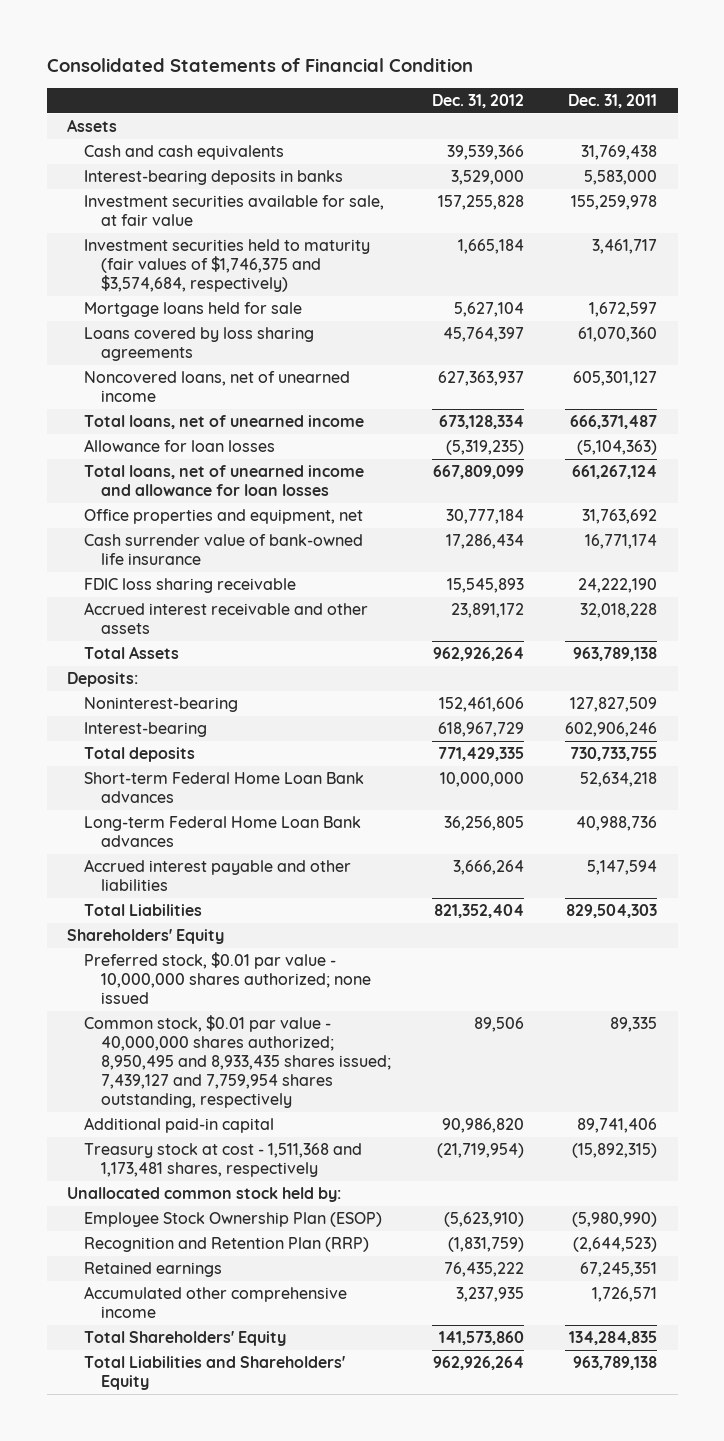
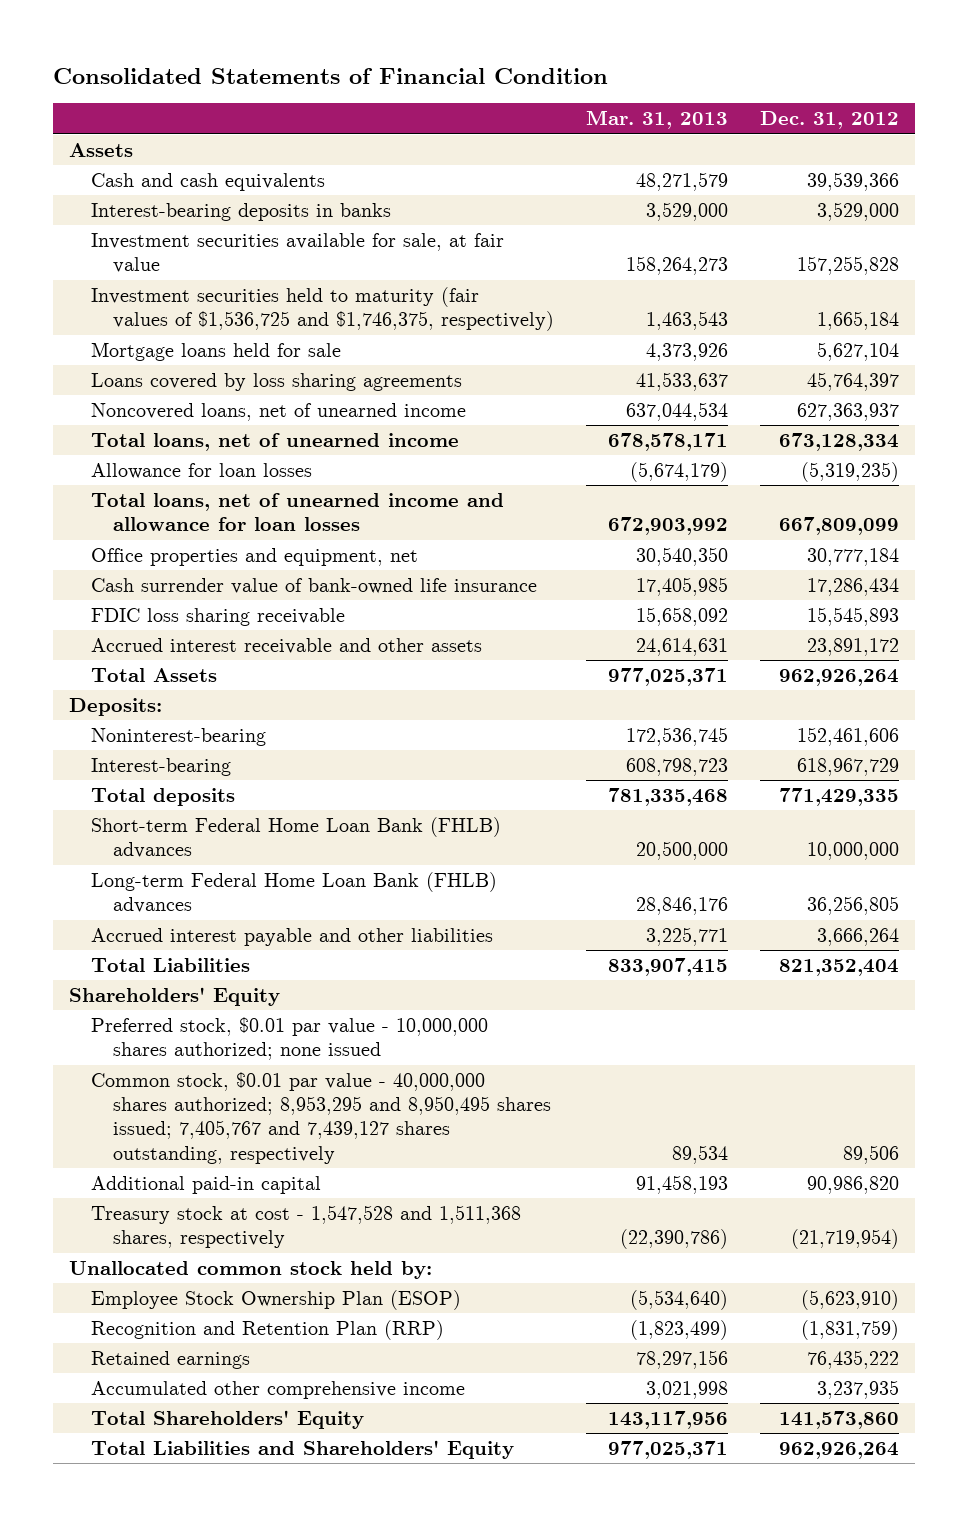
[568,93,658,108] Dec. 31, 2011 -> none
none -> [585,110,728,130] Mar. 31, 2013
[84,239,371,293] Investment securities held to maturity (fair values of $1,746,375 and $3,574,684, respectively) -> [90,286,554,332] Investment securities held to maturity (fair values of $1,536,725 and $1,746,375, respectively)
[84,772,365,804] Short-term Federal Home Loan Bank advances -> [90,816,501,859] Short-term Federal Home Loan Bank (FHLB) advances
[84,816,362,848] Long-term Federal Home Loan Bank advances -> [90,871,497,914] Long-term Federal Home Loan Bank (FHLB) advances
[84,1015,392,1109] Common stock, $0.01 par value - 40,000,000 shares authorized; 8,950,495 and 8,933,435 shares issued; 7,439,127 and 7,759,954 shares outstanding, respectively -> [90,1071,551,1164] Common stock, $0.01 par value - 40,000,000 shares authorized; 8,953,295 and 8,950,495 shares issued; 7,405,767 and 7,439,127 shares outstanding, respectively
[84,1143,363,1178] Treasury stock at cost - 1,511,368 and 1,173,481 shares, respectively -> [90,1204,521,1249] Treasury stock at cost - 1,547,528 and 1,511,368 shares, respectively

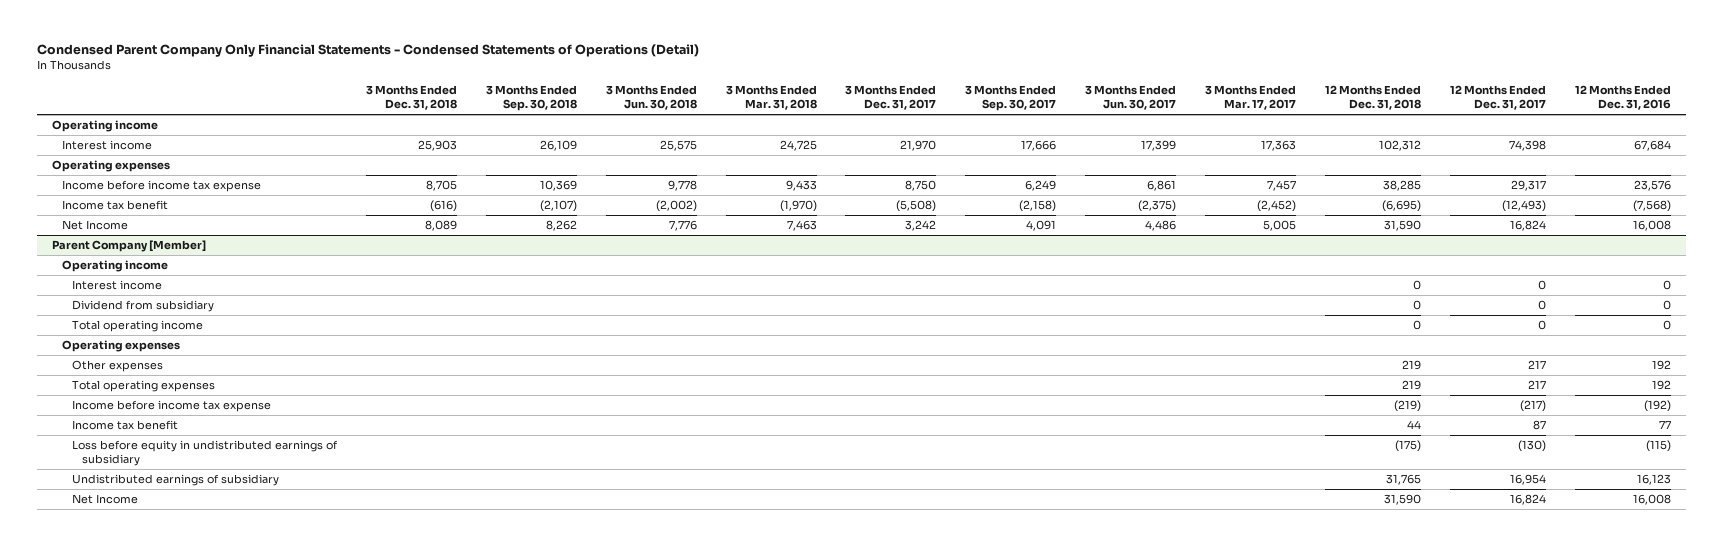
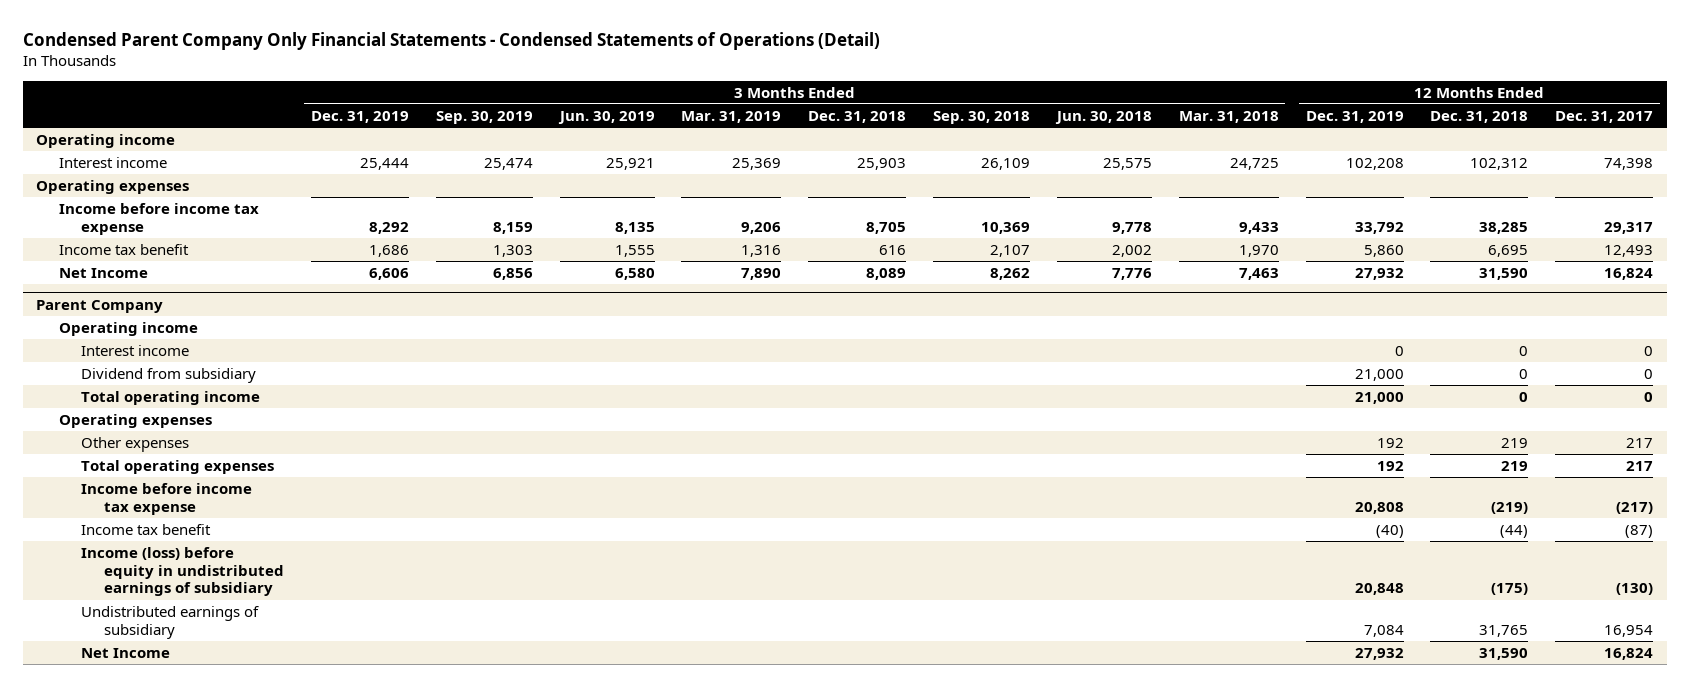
[845,85,937,111] 3 Months Ended Dec. 31, 2017 -> none
[965,85,1057,112] 3 Months Ended Sep. 30, 2017 -> none
[1085,85,1177,111] 3 Months Ended Jun. 30, 2017 -> none
[1205,85,1297,111] 3 Months Ended Mar. 17, 2017 -> none
[1575,85,1672,111] 12 Months Ended Dec. 31, 2016 -> none
none -> [310,110,409,123] Dec. 31, 2019
none -> [435,110,533,124] Sep. 30, 2019
none -> [557,110,655,124] Jun. 30, 2019
none -> [681,110,782,123] Mar. 31, 2019
none -> [1305,110,1404,123] Dec. 31, 2019
[429,200,457,213] (616) -> [879,244,907,255] 616
[539,200,577,213] (2,107) -> [990,244,1031,257] 2,107
[655,200,697,213] (2,002) -> [1111,244,1152,257] 2,002
[779,200,817,213] (1,970) -> [1238,244,1279,257] 1,970
[1382,200,1422,213] (6,695) -> [1488,244,1529,257] 6,695
[1502,200,1547,213] (12,493) -> [1604,244,1654,257] 12,493
[51,240,206,253] Parent Company [Member] -> [36,299,164,313] Parent Company
[1407,420,1422,430] 44 -> [1500,524,1529,538] (44)
[1533,420,1547,431] 87 -> [1625,524,1654,538] (87)
[71,440,338,466] Loss before equity in undistributed earnings of subsidiary -> [81,546,285,597] Income (loss) before equity in undistributed earnings of subsidiary

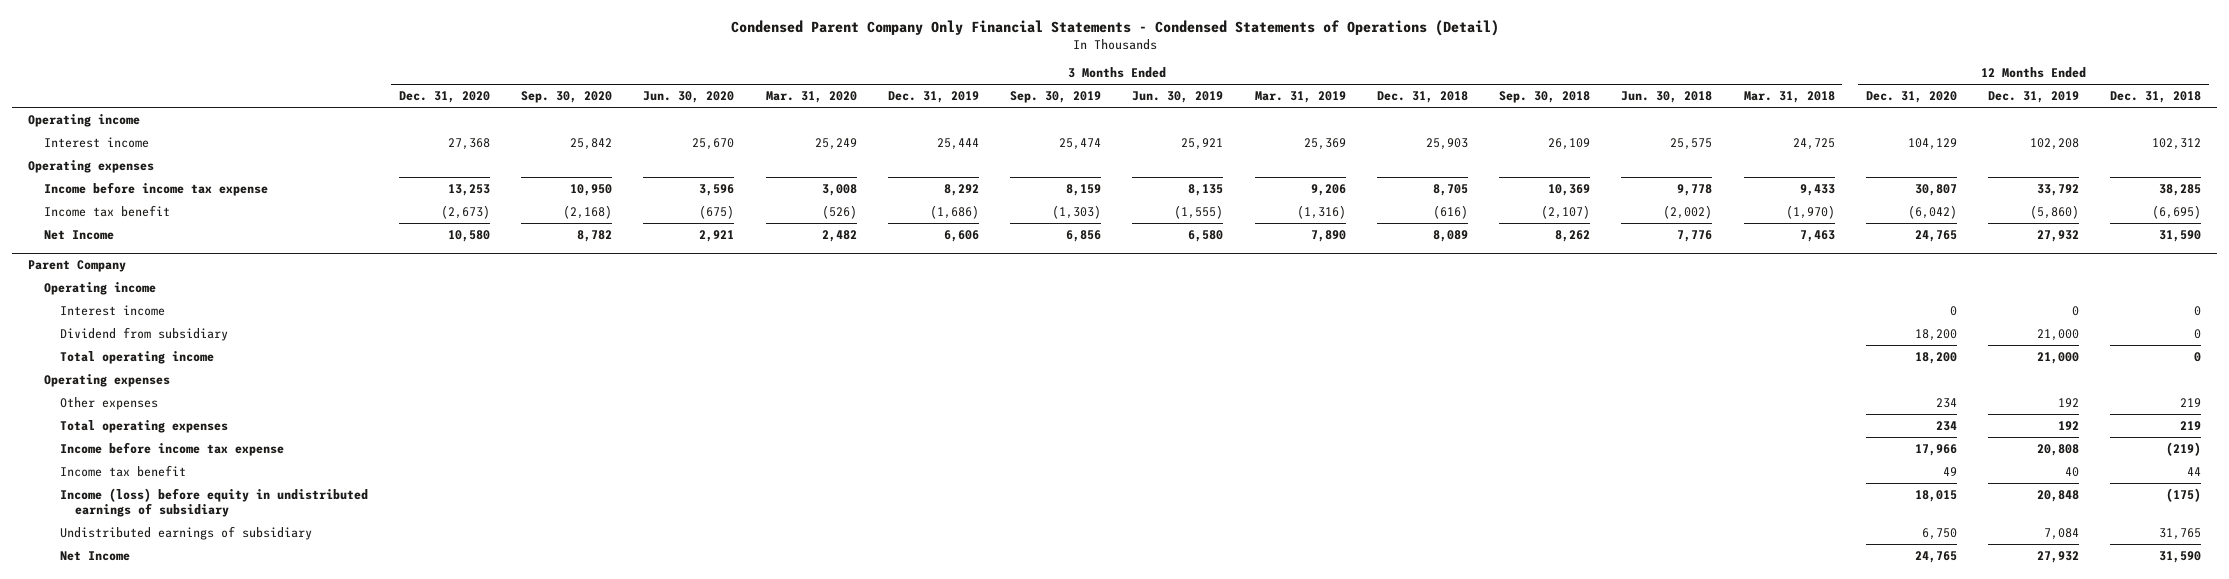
[1555,110,1654,123] Dec. 31, 2017 -> none
none -> [398,91,490,104] Dec. 31, 2020
none -> [521,91,613,104] Sep. 30, 2020
none -> [643,91,735,104] Jun. 30, 2020
none -> [765,91,857,104] Mar. 31, 2020
none -> [1865,91,1957,104] Dec. 31, 2020
[368,244,409,257] 1,686 -> [929,204,979,219] (1,686)
[492,244,533,257] 1,303 -> [1052,204,1102,219] (1,303)
[614,244,655,257] 1,555 -> [1174,204,1224,219] (1,555)
[741,244,782,257] 1,316 -> [1296,204,1346,219] (1,316)
[879,244,907,255] 616 -> [1432,204,1468,219] (616)
[990,244,1031,257] 2,107 -> [1541,204,1591,219] (2,107)
[1111,244,1152,257] 2,002 -> [1663,204,1713,219] (2,002)
[1238,244,1279,257] 1,970 -> [1785,204,1835,219] (1,970)
[1363,244,1404,257] 5,860 -> [2030,204,2080,219] (5,860)
[1488,244,1529,257] 6,695 -> [2152,204,2202,219] (6,695)
[1375,524,1404,538] (40) -> [2065,466,2080,477] 40
[1500,524,1529,538] (44) -> [2187,466,2202,476] 44

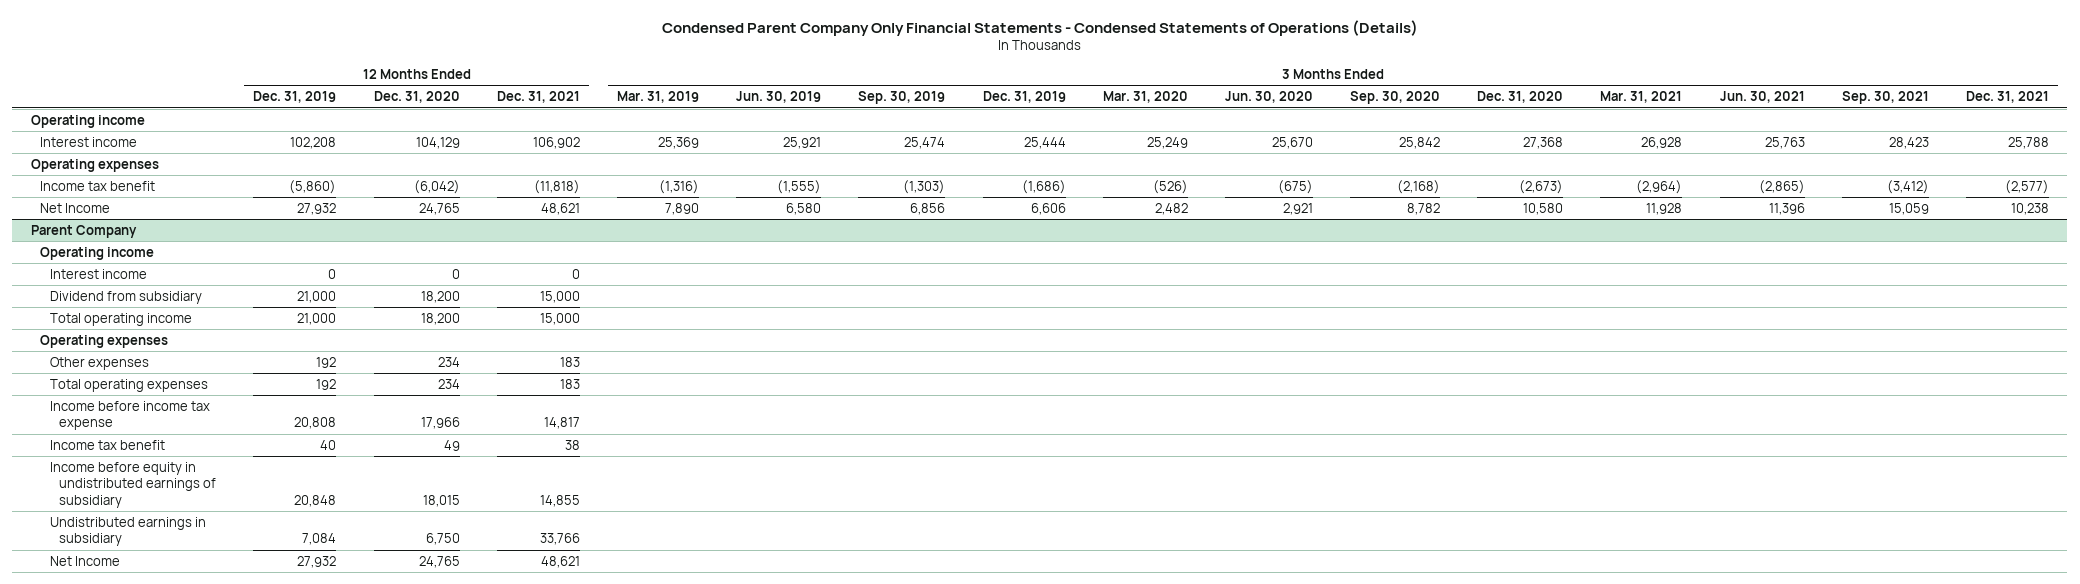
[730,19,1499,36] Condensed Parent Company Only Financial Statements - Condensed Statements of Operations (Detail) -> [661,19,1418,36] Condensed Parent Company Only Financial Statements - Condensed Statements of Operations (Details)
[1376,91,1468,104] Dec. 31, 2018 -> none
[1499,91,1591,104] Sep. 30, 2018 -> none
[1621,91,1713,104] Jun. 30, 2018 -> none
[1743,91,1835,104] Mar. 31, 2018 -> none
[2110,91,2202,104] Dec. 31, 2018 -> none
none -> [496,91,580,104] Dec. 31, 2021
none -> [1600,91,1683,104] Mar. 31, 2021
none -> [1719,91,1805,104] Jun. 30, 2021
none -> [1841,91,1929,105] Sep. 30, 2021
none -> [1965,91,2049,104] Dec. 31, 2021
[43,181,268,196] Income before income tax expense -> none
[59,487,368,517] Income (loss) before equity in undistributed earnings of subsidiary -> [49,461,217,508] Income before equity in undistributed earnings of subsidiary
[59,525,312,540] Undistributed earnings of subsidiary -> [49,516,206,547] Undistributed earnings in subsidiary

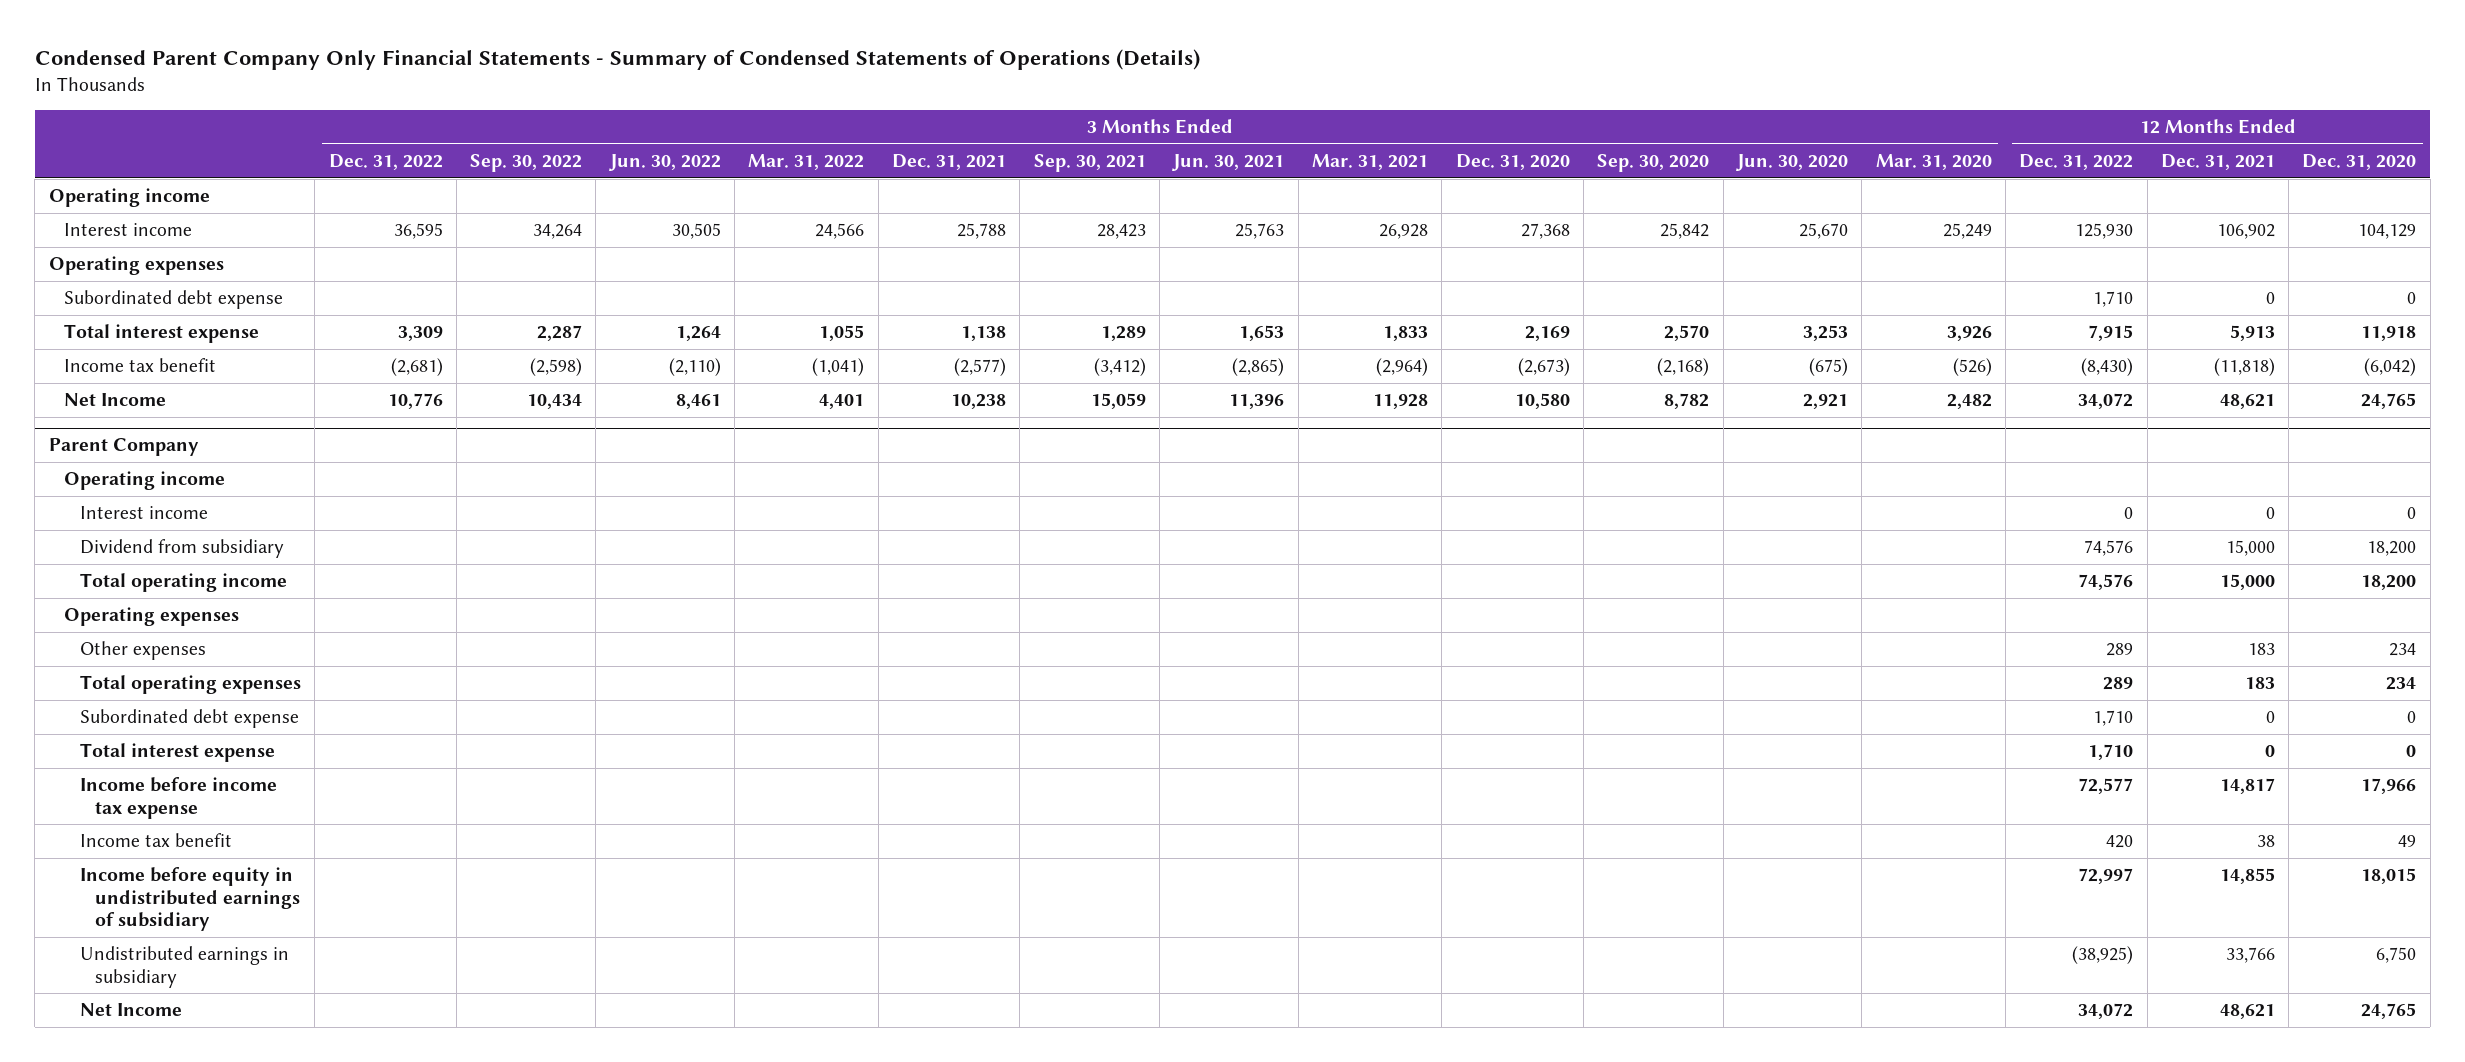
[661,19,1418,36] Condensed Parent Company Only Financial Statements - Condensed Statements of Operations (Details) -> [34,48,1200,70] Condensed Parent Company Only Financial Statements - Summary of Condensed Statements of Operations (Details)
[253,91,337,104] Dec. 31, 2019 -> none
[616,91,699,104] Mar. 31, 2019 -> none
[736,91,822,104] Jun. 30, 2019 -> none
[858,91,946,105] Sep. 30, 2019 -> none
[982,91,1066,104] Dec. 31, 2019 -> none
none -> [328,154,443,171] Dec. 31, 2022
none -> [470,154,583,173] Sep. 30, 2022
none -> [608,154,721,172] Jun. 30, 2022
none -> [748,154,865,171] Mar. 31, 2022
none -> [2019,154,2134,171] Dec. 31, 2022
none -> [64,290,284,310] Subordinated debt expense
none -> [64,324,260,344] Total interest expense
none -> [79,709,299,729] Subordinated debt expense
none -> [79,743,275,763] Total interest expense

